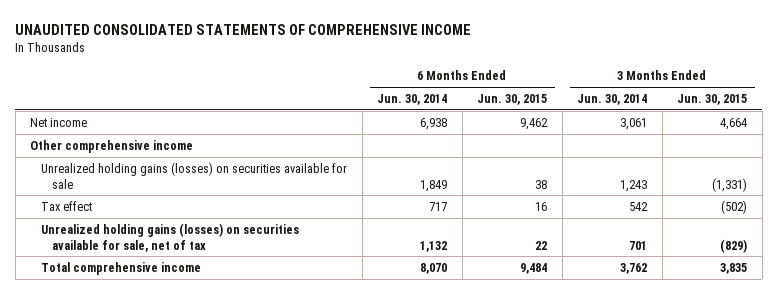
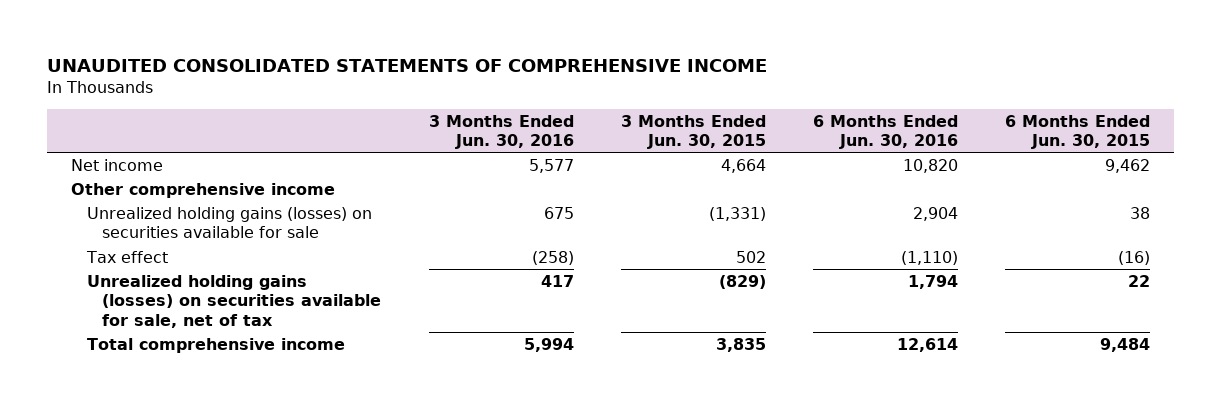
[377,93,448,105] Jun. 30, 2014 -> none
[577,93,648,105] Jun. 30, 2014 -> none
none -> [428,114,574,150] 3 Months Ended Jun. 30, 2016
none -> [813,114,959,150] 6 Months Ended Jun. 30, 2016
[535,201,548,211] 16 -> [1118,250,1151,265] (16)
[721,199,748,214] (502) -> [735,250,766,263] 502

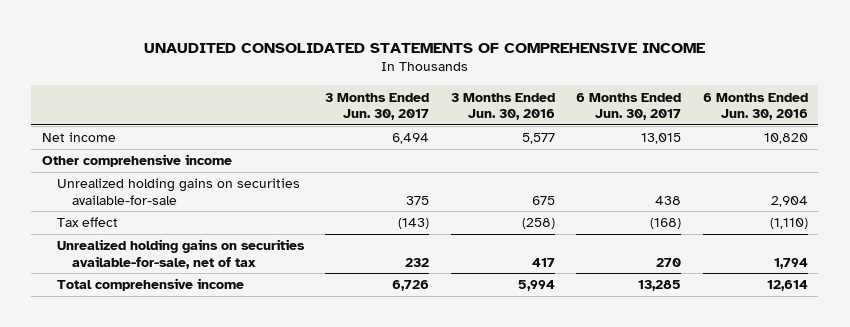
[620,114,766,150] 3 Months Ended Jun. 30, 2015 -> none
[1005,114,1151,150] 6 Months Ended Jun. 30, 2015 -> none
none -> [325,92,430,120] 3 Months Ended Jun. 30, 2017
none -> [576,92,682,120] 6 Months Ended Jun. 30, 2017
[86,206,372,239] Unrealized holding gains (losses) on securities available for sale -> [56,178,300,205] Unrealized holding gains on securities available-for-sale
[86,274,382,328] Unrealized holding gains (losses) on securities available for sale, net of tax -> [56,239,305,269] Unrealized holding gains on securities available-for-sale, net of tax

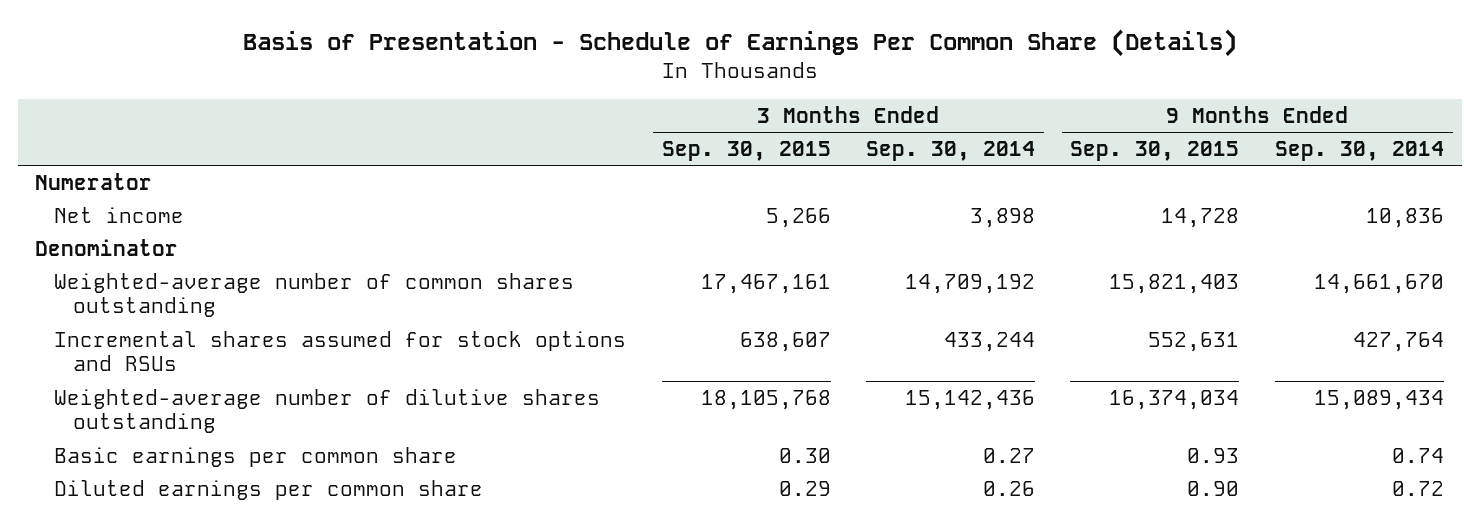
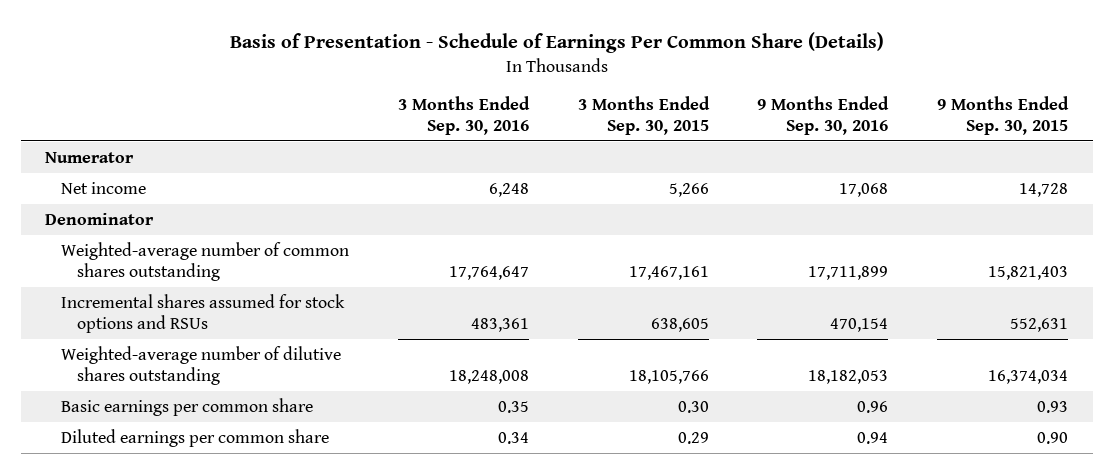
[866,140,1036,161] Sep. 30, 2014 -> none
[1274,140,1444,161] Sep. 30, 2014 -> none
none -> [397,95,530,135] 3 Months Ended Sep. 30, 2016
none -> [757,95,890,135] 9 Months Ended Sep. 30, 2016
[739,331,831,352] 638,607 -> [650,317,709,332] 638,605
[700,389,831,410] 18,105,768 -> [628,369,709,384] 18,105,766

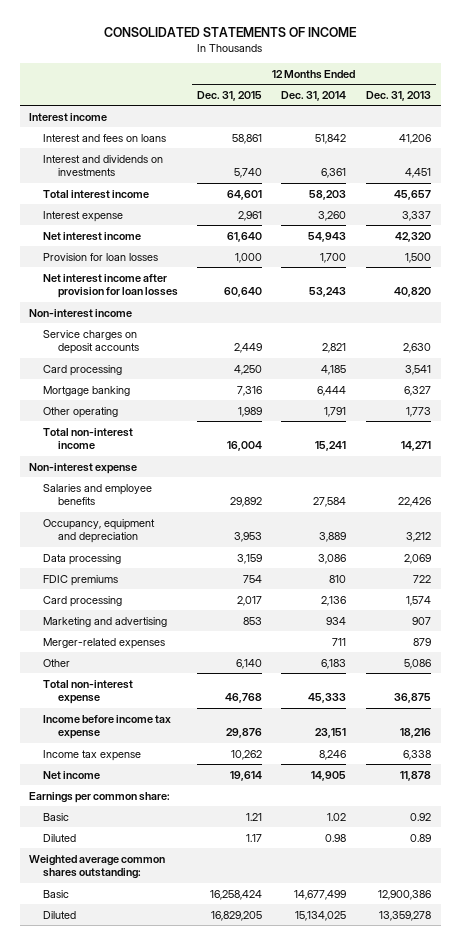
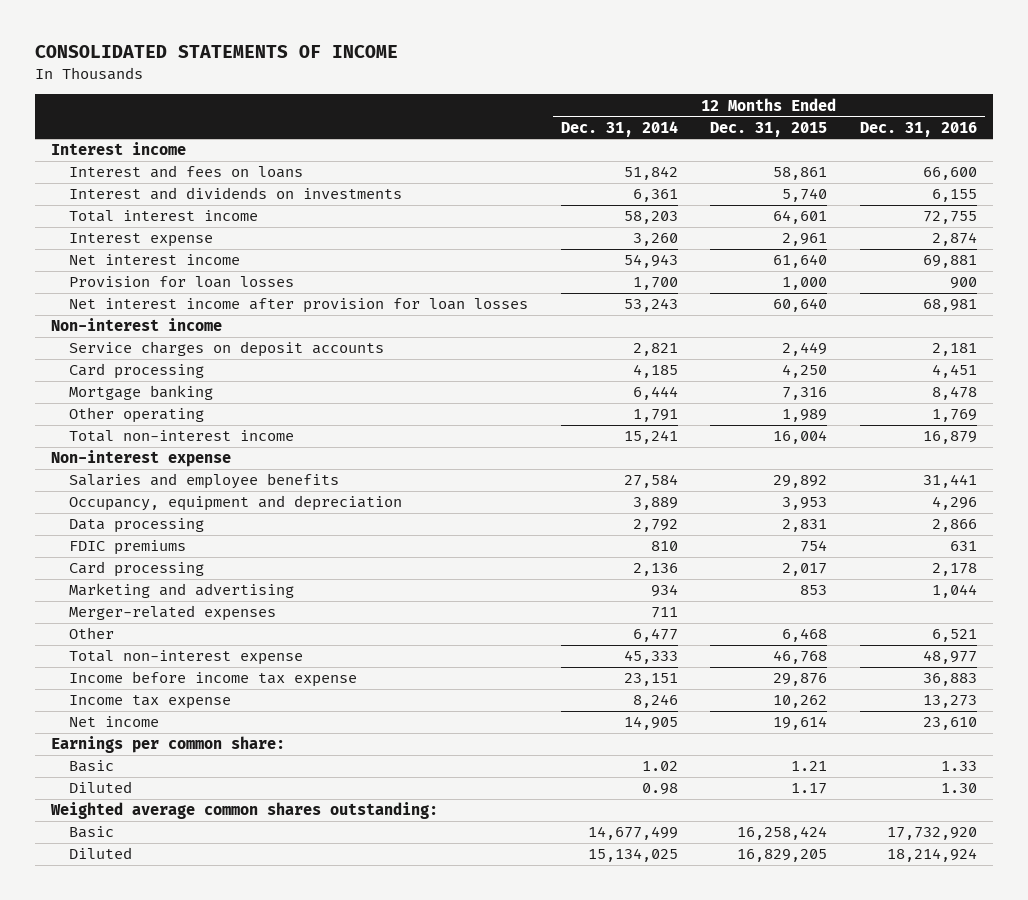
[365,90,431,101] Dec. 31, 2013 -> none
none -> [859,121,977,137] Dec. 31, 2016
[237,553,263,564] 3,159 -> [782,519,828,533] 2,831
[318,553,347,564] 3,086 -> [632,519,678,533] 2,792
[236,658,263,669] 6,140 -> [782,628,828,643] 6,468
[321,658,347,669] 6,183 -> [632,628,678,643] 6,477

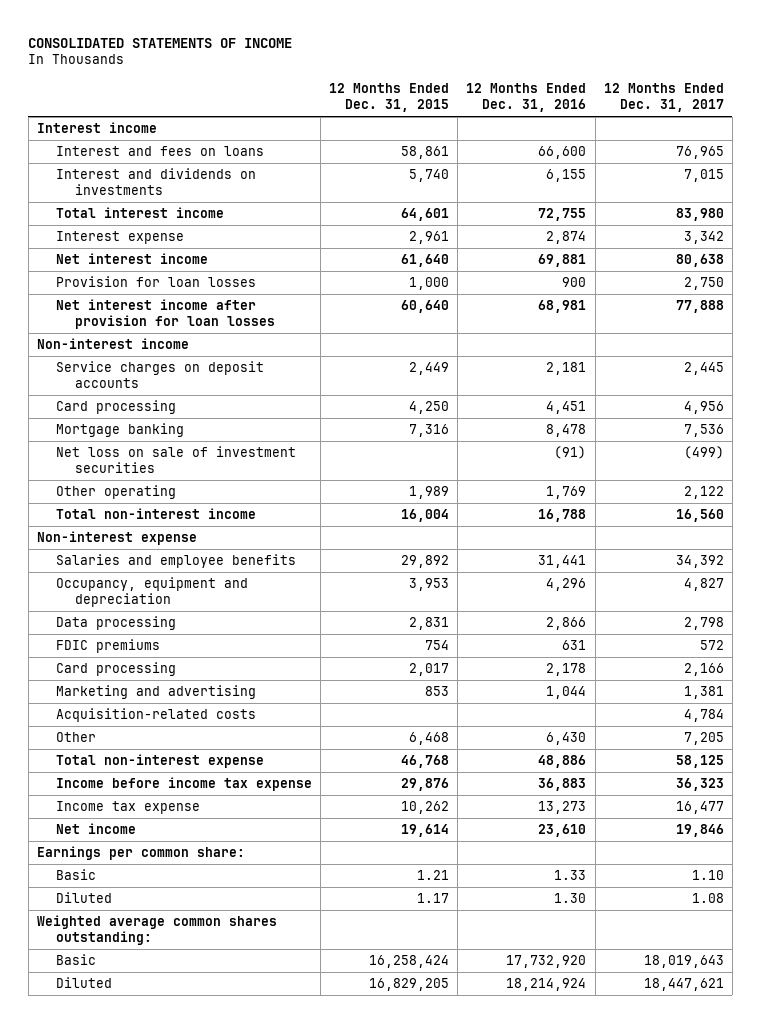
[560,120,678,137] Dec. 31, 2014 -> none
none -> [603,82,724,112] 12 Months Ended Dec. 31, 2017
none -> [55,446,296,474] Net loss on sale of investment securities
[922,431,977,445] 16,879 -> [538,509,587,523] 16,788
[69,605,277,622] Merger-related expenses -> none
none -> [55,708,256,723] Acquisition-related costs
[931,629,977,643] 6,521 -> [546,732,587,746] 6,430
[922,650,977,665] 48,977 -> [538,755,587,769] 48,886

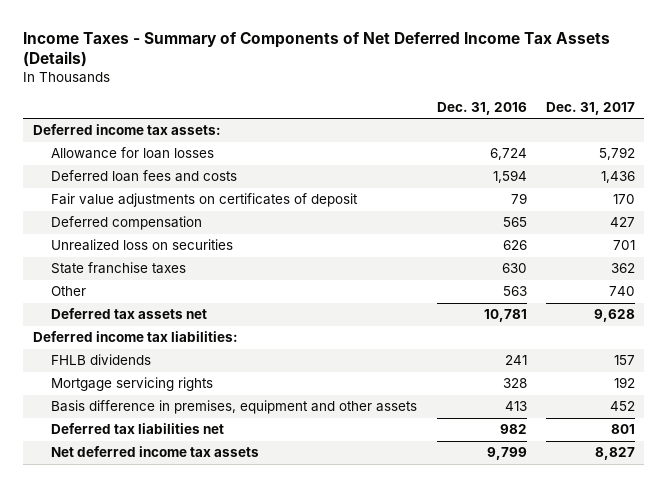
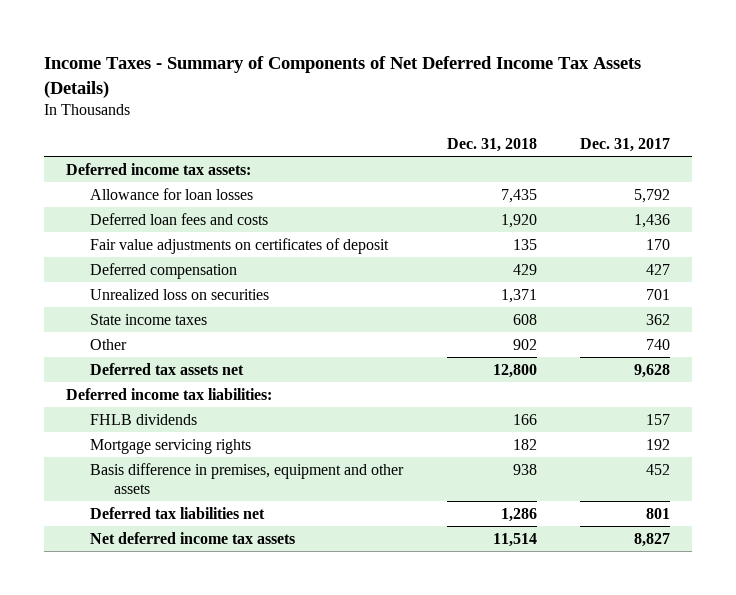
[436,101,527,115] Dec. 31, 2016 -> none
none -> [446,138,537,153] Dec. 31, 2018
[51,262,187,275] State franchise taxes -> [90,313,208,325] State income taxes

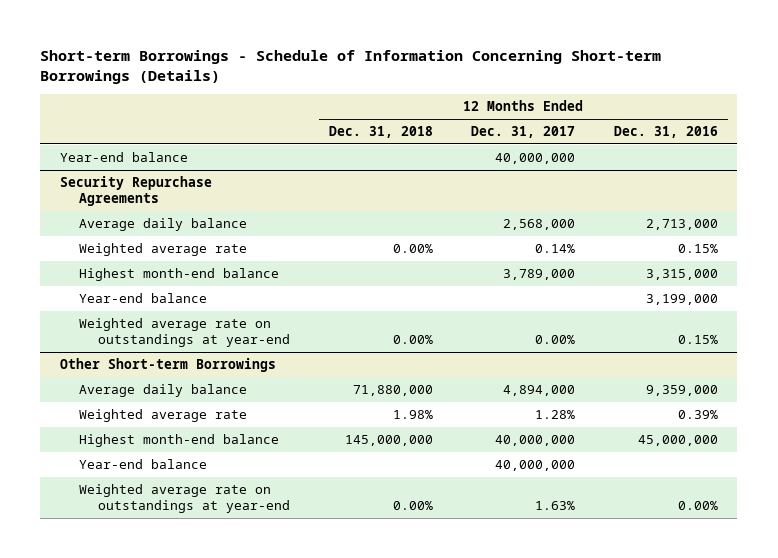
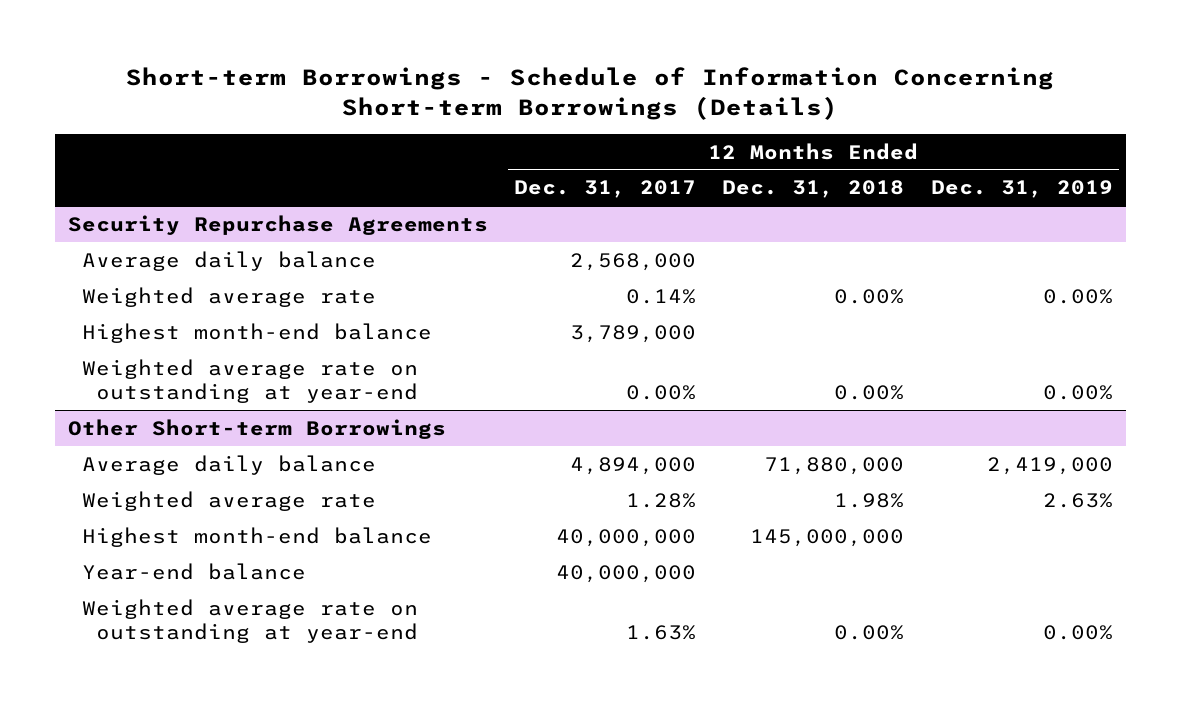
[613,126,718,139] Dec. 31, 2016 -> none
none -> [930,180,1113,199] Dec. 31, 2019
[59,152,188,163] Year-end balance -> none
[78,293,207,304] Year-end balance -> none
[78,318,291,348] Weighted average rate on outstandings at year-end -> [82,358,419,403] Weighted average rate on outstanding at year-end
[78,484,291,514] Weighted average rate on outstandings at year-end -> [82,598,419,643] Weighted average rate on outstanding at year-end

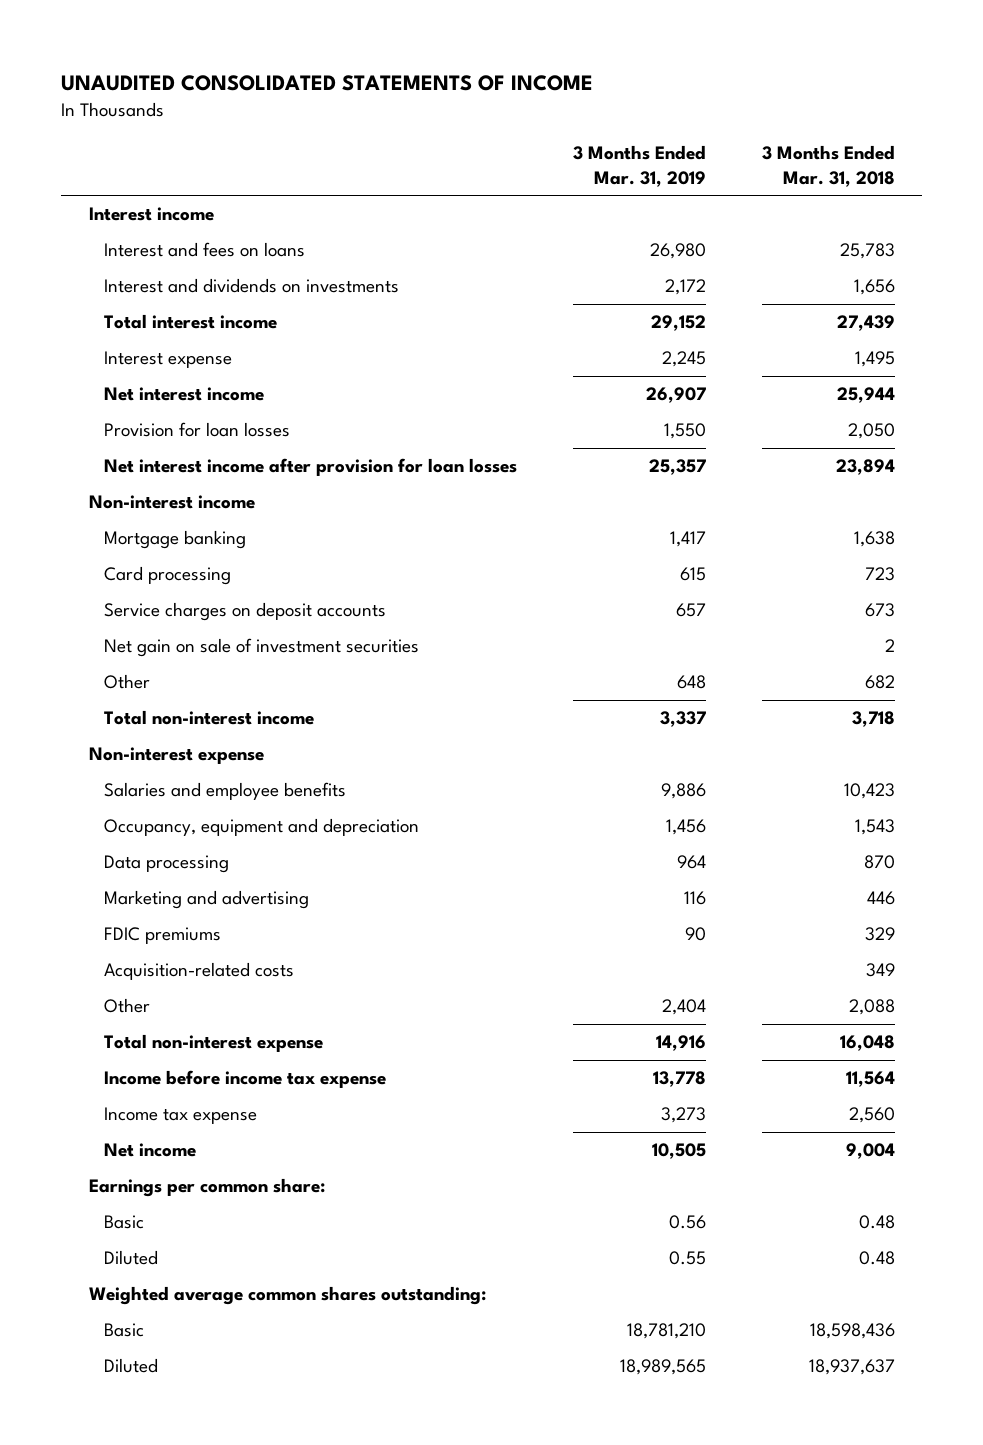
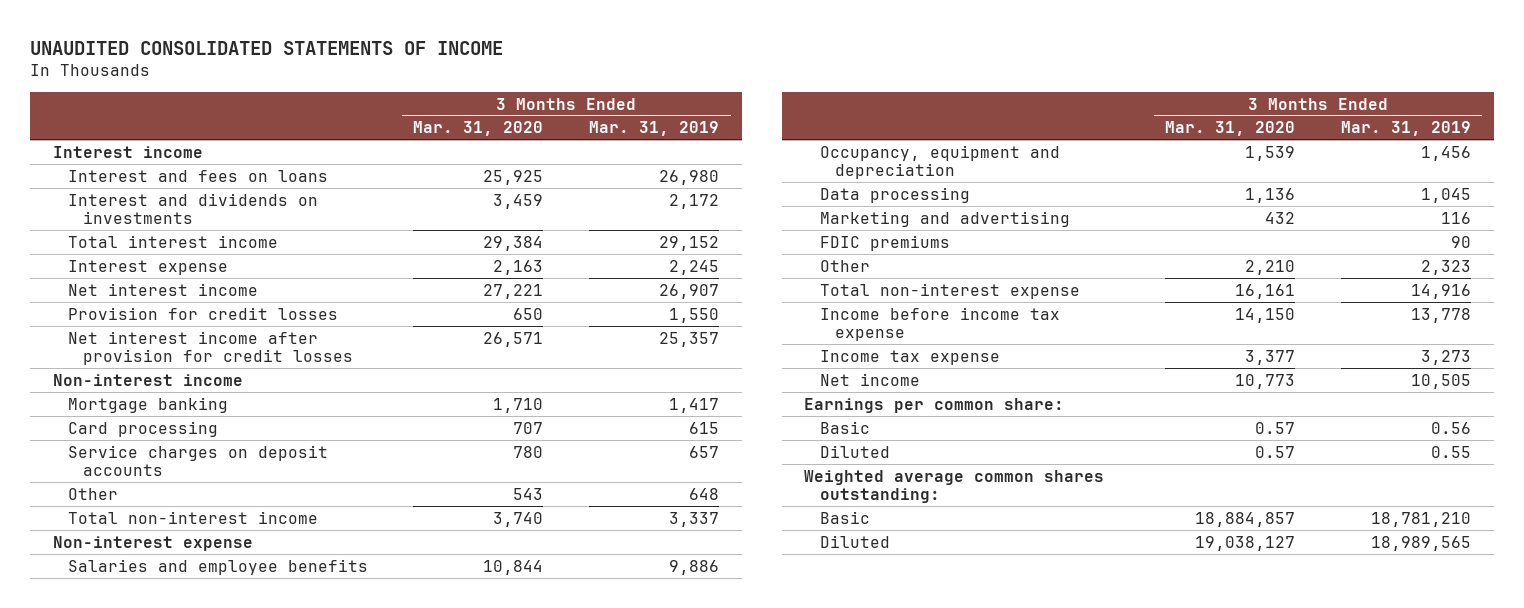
[761,145,895,187] 3 Months Ended Mar. 31, 2018 -> none
none -> [413,121,544,137] Mar. 31, 2020
[103,422,290,438] Provision for loan losses -> [67,306,338,320] Provision for credit losses
[103,458,517,477] Net interest income after provision for loan losses -> [67,330,354,366] Net interest income after provision for credit losses
[103,638,419,658] Net gain on sale of investment securities -> none
[676,855,706,870] 964 -> [1420,187,1471,203] 1,045
[103,962,294,981] Acquisition-related costs -> none
[661,999,706,1016] 2,404 -> [1420,259,1471,275] 2,323

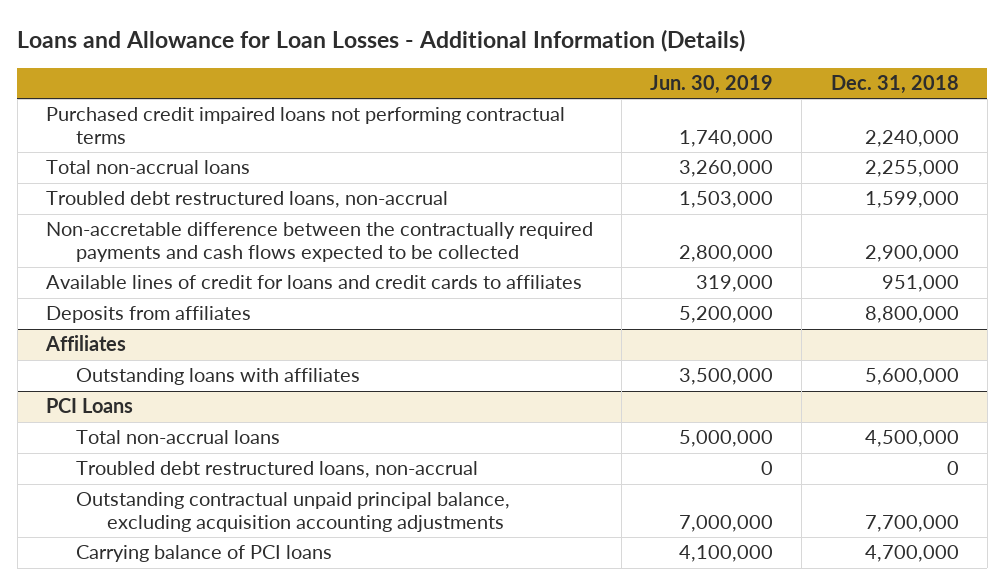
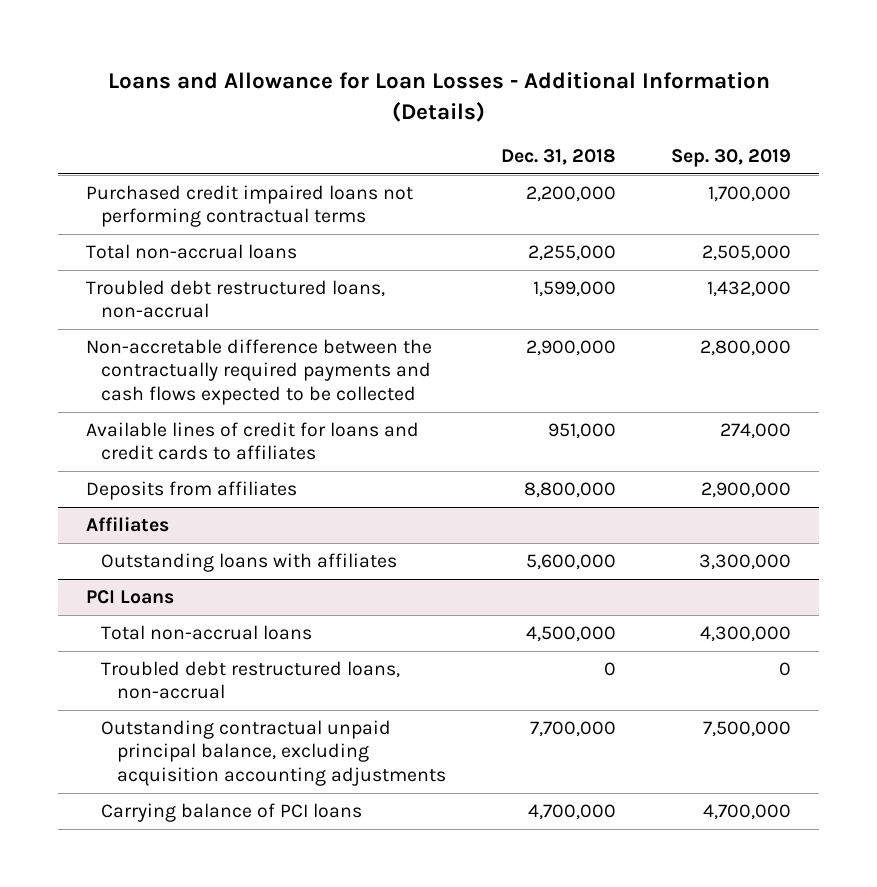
[650,75,774,95] Jun. 30, 2019 -> none
none -> [671,149,792,168] Sep. 30, 2019
[864,130,959,148] 2,240,000 -> [525,185,616,202] 2,200,000

